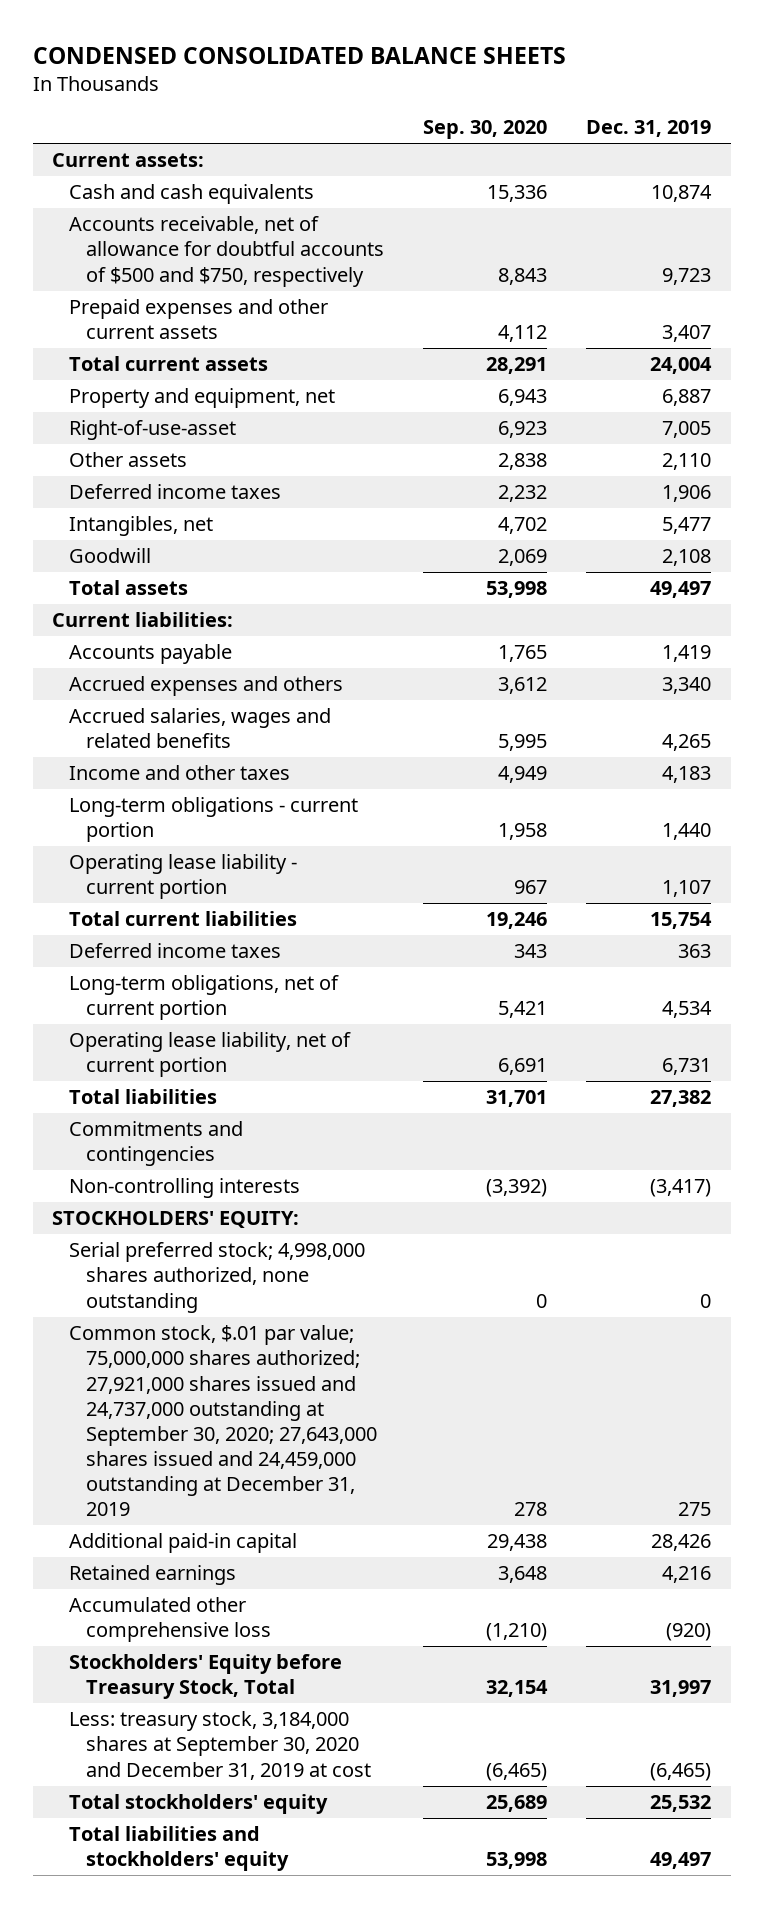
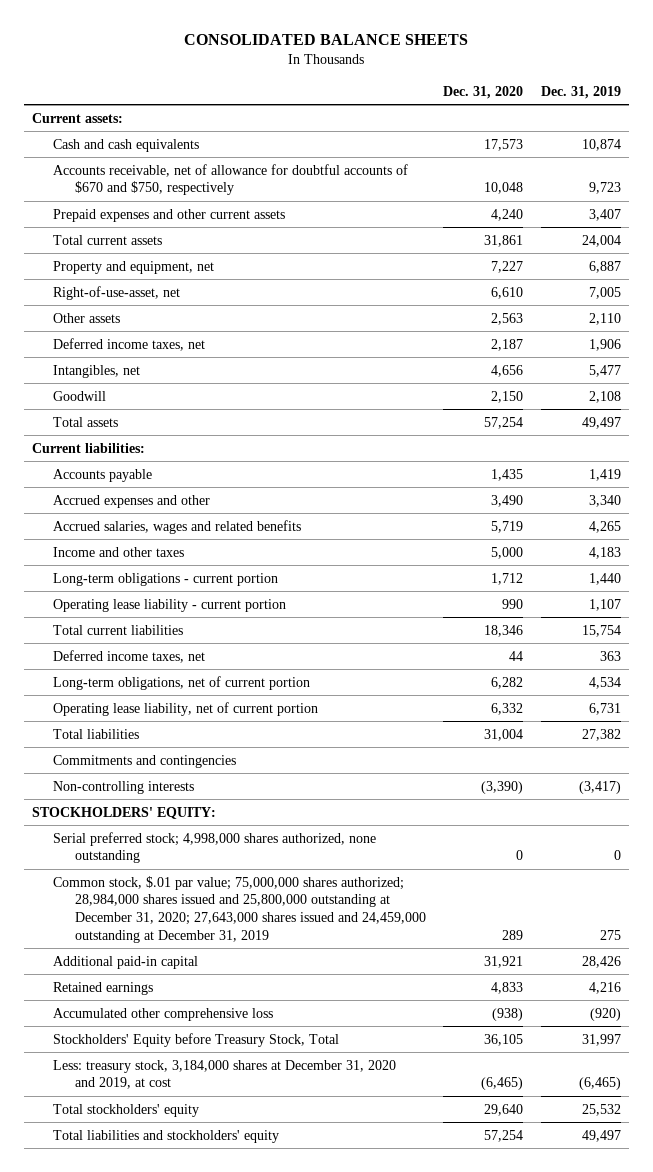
[32,46,566,64] CONDENSED CONSOLIDATED BALANCE SHEETS -> [184,34,469,46] CONSOLIDATED BALANCE SHEETS
[422,120,547,140] Sep. 30, 2020 -> none
none -> [443,85,524,99] Dec. 31, 2020
[68,216,384,287] Accounts receivable, net of allowance for doubtful accounts of $500 and $750, respectively -> [53,163,409,196] Accounts receivable, net of allowance for doubtful accounts of $670 and $750, respectively
[68,420,236,441] Right-of-use-asset -> [53,285,181,300] Right-of-use-asset, net
[68,484,281,500] Deferred income taxes -> [53,337,206,351] Deferred income taxes, net
[68,676,343,697] Accrued expenses and others -> [53,494,211,508] Accrued expenses and other
[68,943,281,959] Deferred income taxes -> [53,649,206,663] Deferred income taxes, net
[68,1325,377,1517] Common stock, $.01 par value; 75,000,000 shares authorized; 27,921,000 shares issued and 24,737,000 outstanding at September 30, 2020; 27,643,000 shares issued and 24,459,000 outstanding at December 31, 2019 -> [53,875,426,943] Common stock, $.01 par value; 75,000,000 shares authorized; 28,984,000 shares issued and 25,800,000 outstanding at December 31, 2020; 27,643,000 shares issued and 24,459,000 outstanding at December 31, 2019
[68,1711,371,1780] Less: treasury stock, 3,184,000 shares at September 30, 2020 and December 31, 2019 at cost -> [53,1059,397,1090] Less: treasury stock, 3,184,000 shares at December 31, 2020 and 2019, at cost

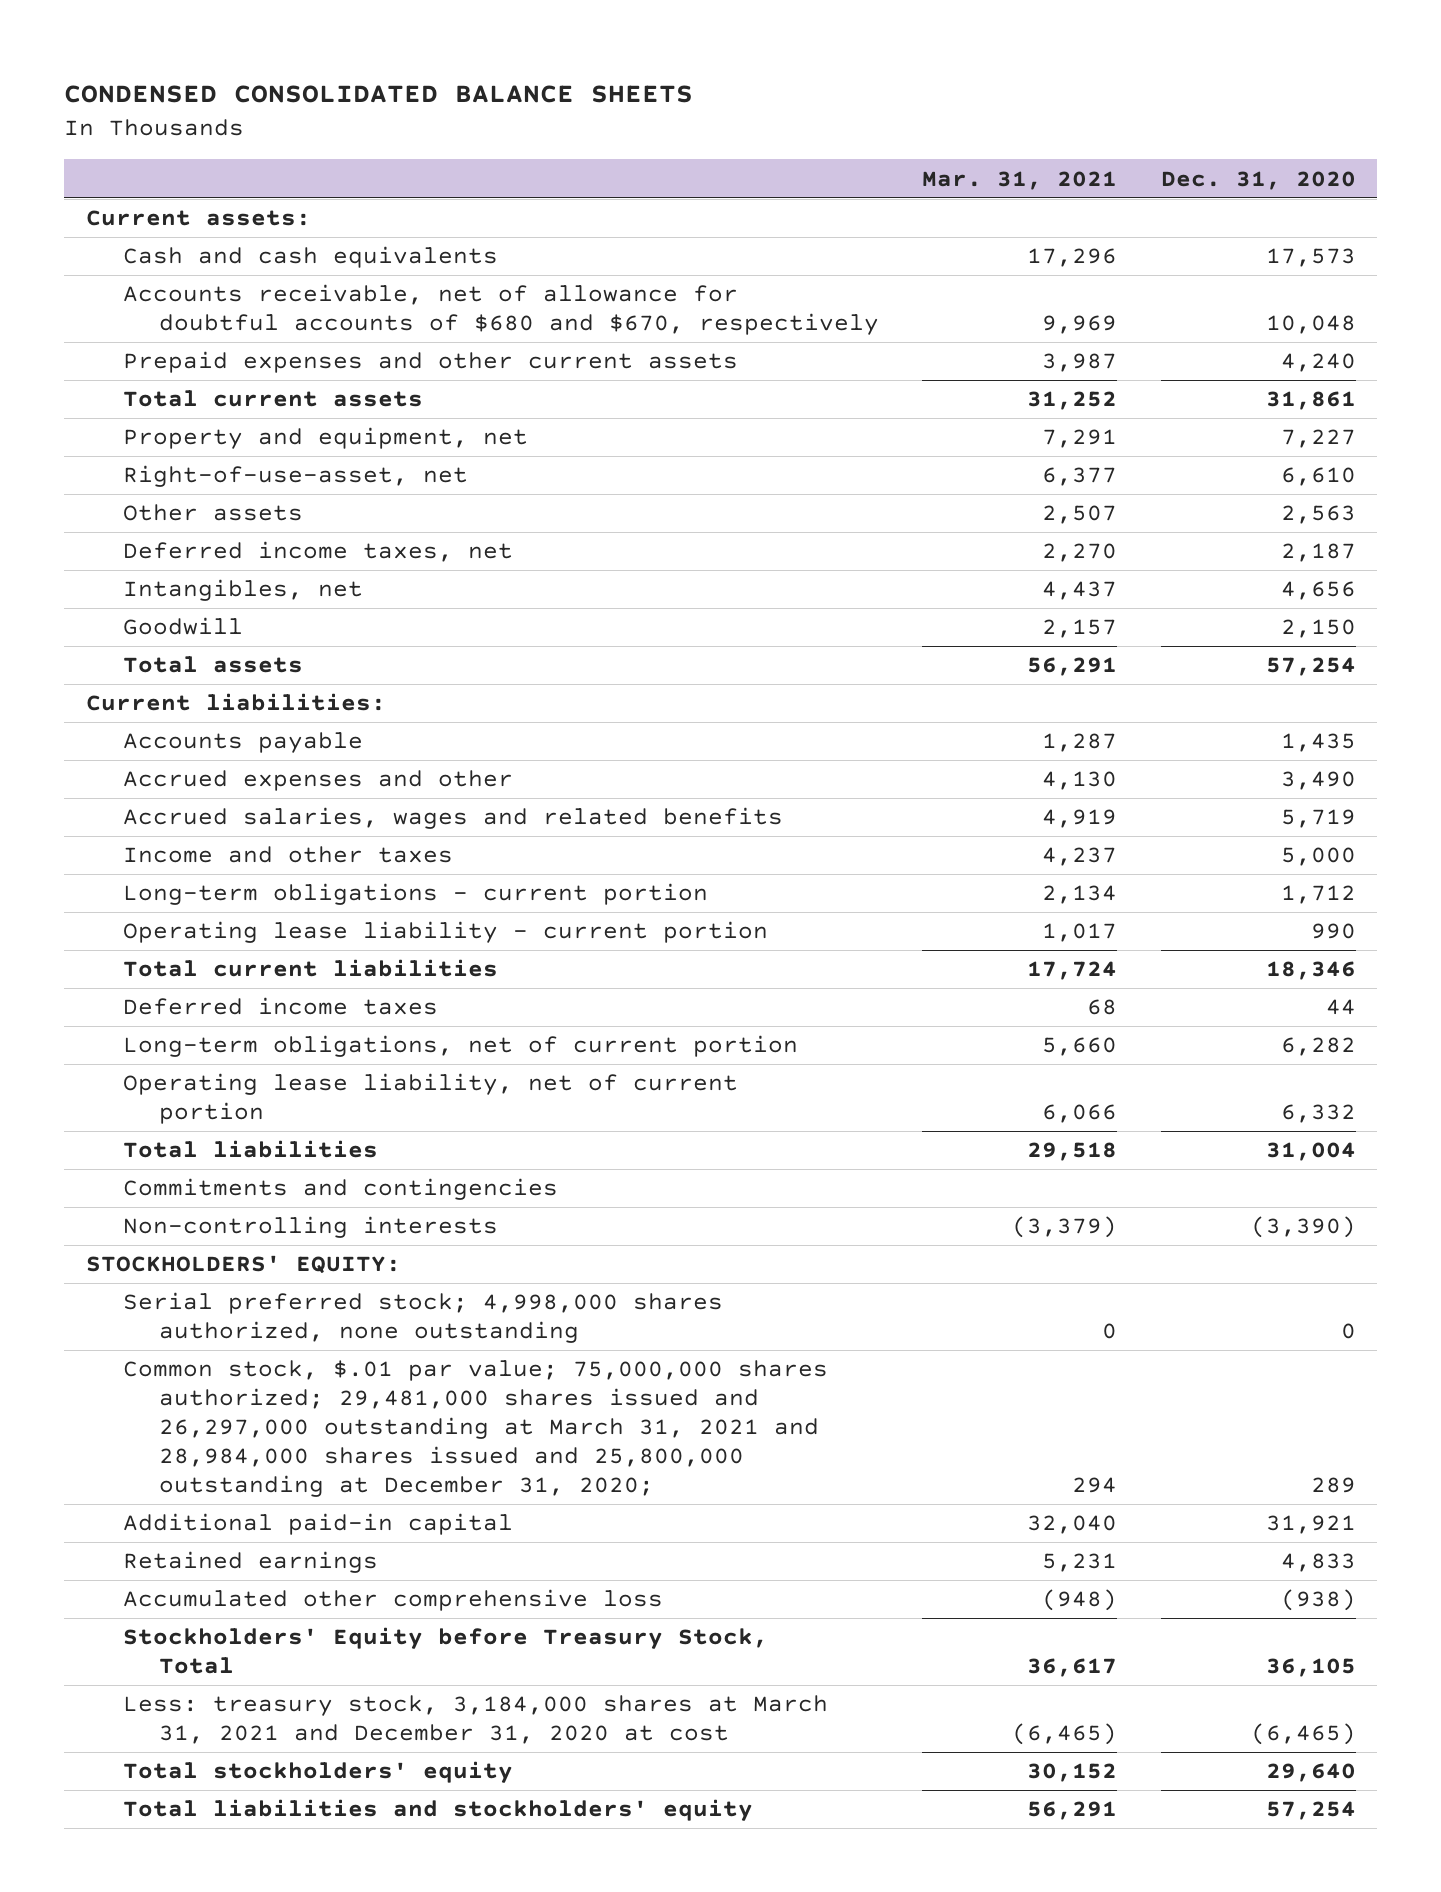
[184,34,469,46] CONSOLIDATED BALANCE SHEETS -> [64,85,694,104] CONDENSED CONSOLIDATED BALANCE SHEETS
[540,85,621,99] Dec. 31, 2019 -> none
none -> [922,170,1118,190] Mar. 31, 2021
[53,163,409,196] Accounts receivable, net of allowance for doubtful accounts of $670 and $750, respectively -> [122,284,880,336] Accounts receivable, net of allowance for doubtful accounts of $680 and $670, respectively
[53,649,206,663] Deferred income taxes, net -> [122,997,438,1016] Deferred income taxes
[53,875,426,943] Common stock, $.01 par value; 75,000,000 shares authorized; 28,984,000 shares issued and 25,800,000 outstanding at December 31, 2020; 27,643,000 shares issued and 24,459,000 outstanding at December 31, 2019 -> [122,1360,828,1497] Common stock, $.01 par value; 75,000,000 shares authorized; 29,481,000 shares issued and 26,297,000 outstanding at March 31, 2021 and 28,984,000 shares issued and 25,800,000 outstanding at December 31, 2020;
[53,1059,397,1090] Less: treasury stock, 3,184,000 shares at December 31, 2020 and 2019, at cost -> [122,1695,828,1745] Less: treasury stock, 3,184,000 shares at March 31, 2021 and December 31, 2020 at cost

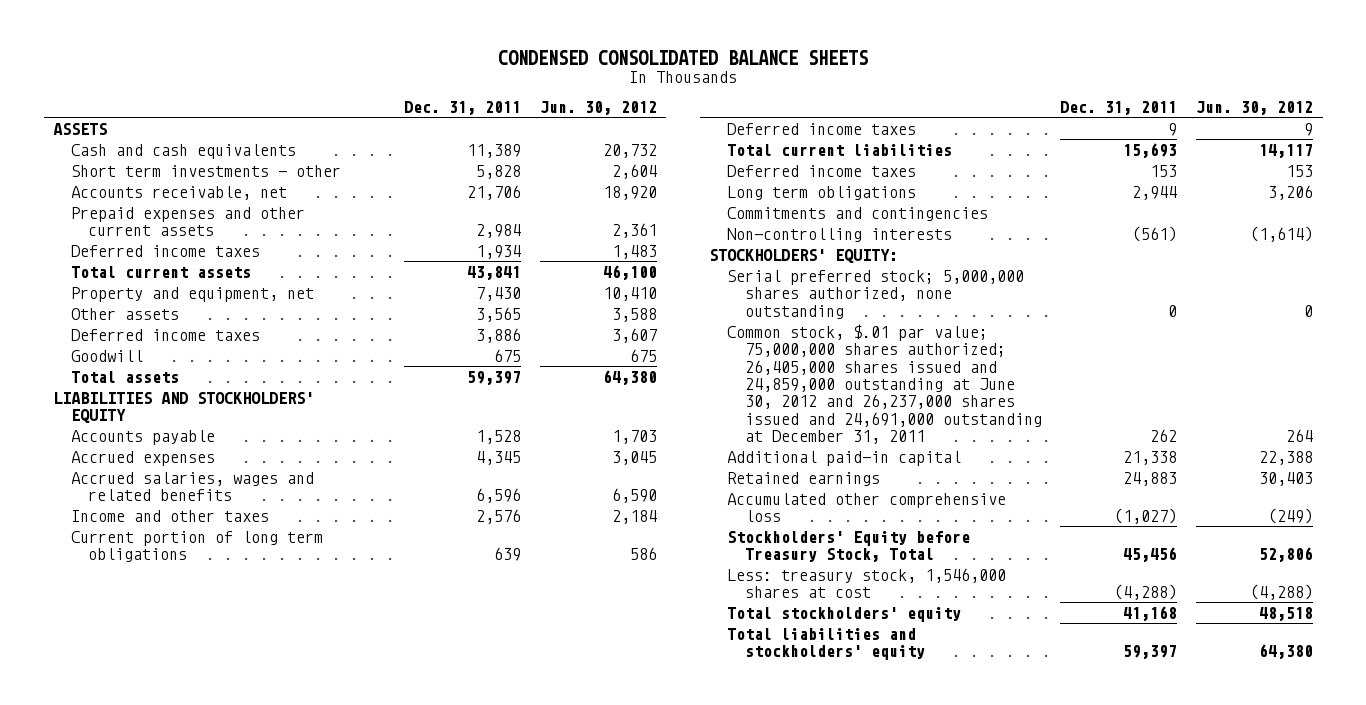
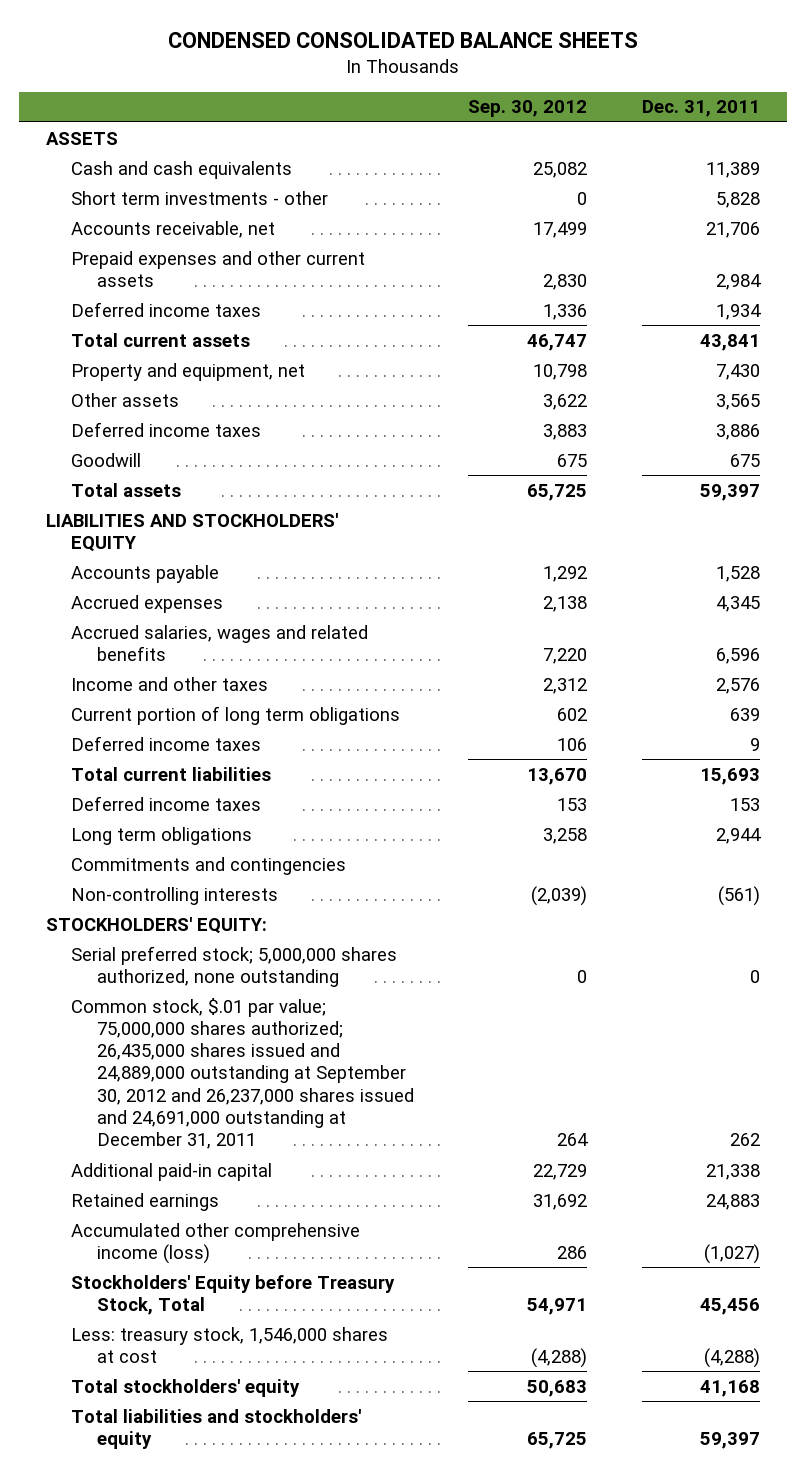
[539,101,657,116] Jun. 30, 2012 -> none
none -> [468,100,588,118] Sep. 30, 2012
[726,323,1042,444] Common stock, $.01 par value; 75,000,000 shares authorized; 26,405,000 shares issued and 24,859,000 outstanding at June 30, 2012 and 26,237,000 shares issued and 24,691,000 outstanding at December 31, 2011 -> [71,997,414,1150] Common stock, $.01 par value; 75,000,000 shares authorized; 26,435,000 shares issued and 24,889,000 outstanding at September 30, 2012 and 26,237,000 shares issued and 24,691,000 outstanding at December 31, 2011
[726,492,1006,523] Accumulated other comprehensive loss -> [71,1222,361,1264] Accumulated other comprehensive income (loss)

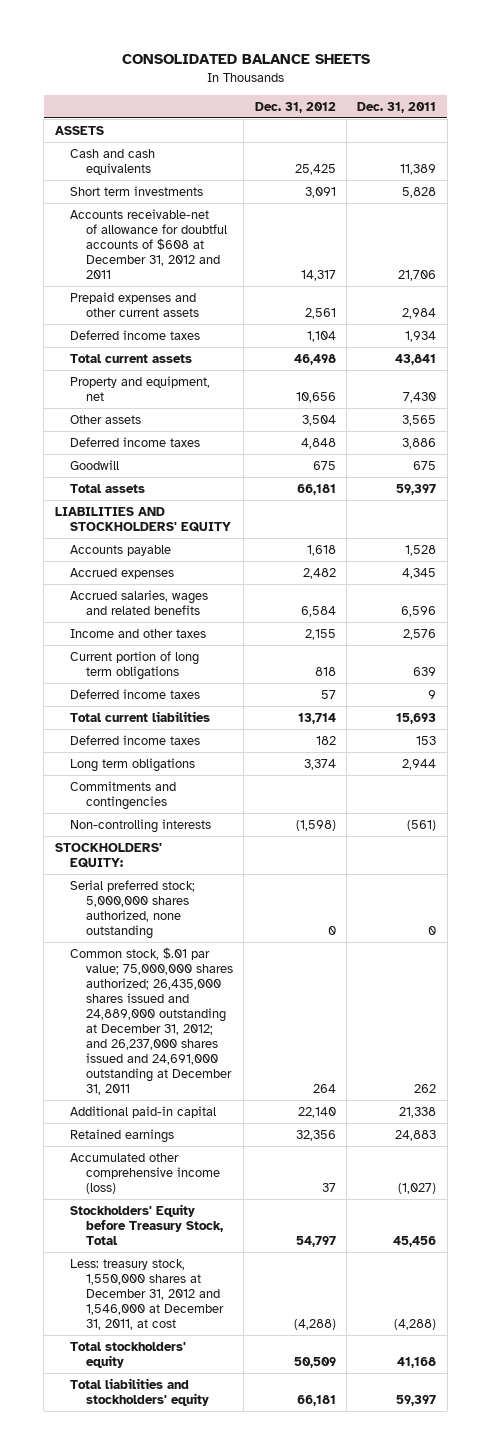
[167,31,638,48] CONDENSED CONSOLIDATED BALANCE SHEETS -> [121,54,370,65] CONSOLIDATED BALANCE SHEETS
[468,100,588,118] Sep. 30, 2012 -> none
none -> [254,101,336,113] Dec. 31, 2012
[71,190,329,205] Short term investments - other -> [70,185,204,196] Short term investments
[71,220,276,238] Accounts receivable, net -> [70,208,227,280] Accounts receivable-net of allowance for doubtful accounts of $608 at December 31, 2012 and 2011
[71,997,414,1150] Common stock, $.01 par value; 75,000,000 shares authorized; 26,435,000 shares issued and 24,889,000 outstanding at September 30, 2012 and 26,237,000 shares issued and 24,691,000 outstanding at December 31, 2011 -> [70,946,233,1096] Common stock, $.01 par value; 75,000,000 shares authorized; 26,435,000 shares issued and 24,889,000 outstanding at December 31, 2012; and 26,237,000 shares issued and 24,691,000 outstanding at December 31, 2011
[71,1326,389,1363] Less: treasury stock, 1,546,000 shares at cost -> [70,1258,224,1331] Less: treasury stock, 1,550,000 shares at December 31, 2012 and 1,546,000 at December 31, 2011, at cost

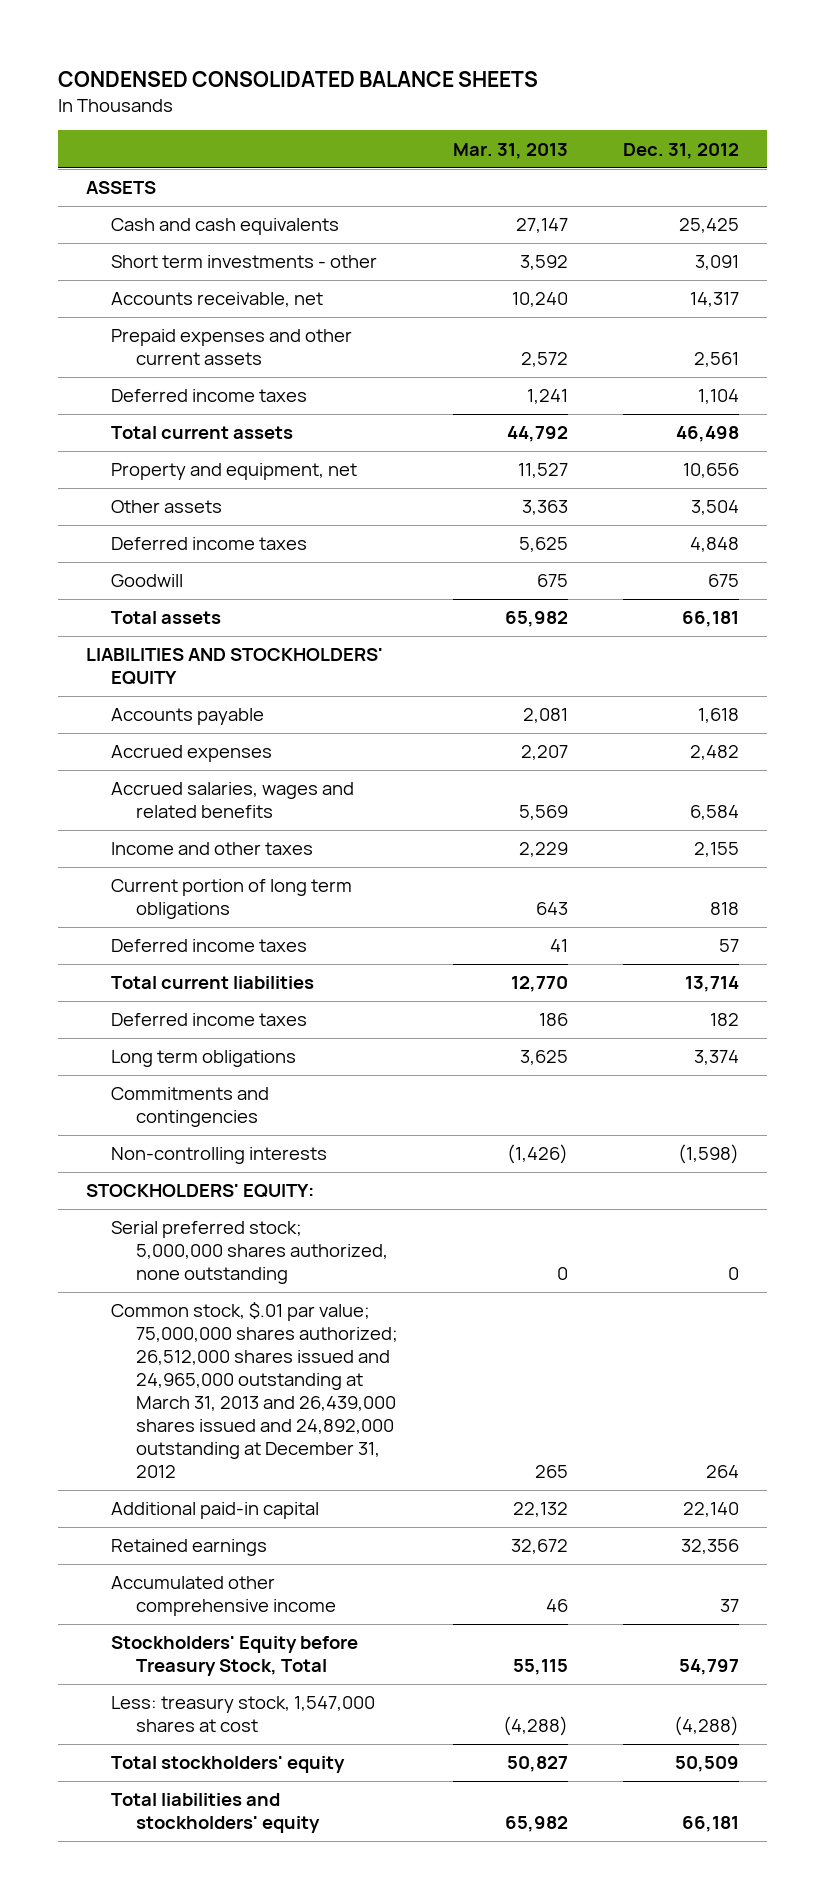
[121,54,370,65] CONSOLIDATED BALANCE SHEETS -> [58,70,539,87] CONDENSED CONSOLIDATED BALANCE SHEETS
[357,101,437,113] Dec. 31, 2011 -> none
none -> [453,142,569,159] Mar. 31, 2013
[70,185,204,196] Short term investments -> [111,255,378,269] Short term investments - other
[70,208,227,280] Accounts receivable-net of allowance for doubtful accounts of $608 at December 31, 2012 and 2011 -> [111,292,324,308] Accounts receivable, net
[70,946,233,1096] Common stock, $.01 par value; 75,000,000 shares authorized; 26,435,000 shares issued and 24,889,000 outstanding at December 31, 2012; and 26,237,000 shares issued and 24,691,000 outstanding at December 31, 2011 -> [111,1302,399,1479] Common stock, $.01 par value; 75,000,000 shares authorized; 26,512,000 shares issued and 24,965,000 outstanding at March 31, 2013 and 26,439,000 shares issued and 24,892,000 outstanding at December 31, 2012
[70,1152,220,1195] Accumulated other comprehensive income (loss) -> [111,1576,337,1617] Accumulated other comprehensive income
[70,1258,224,1331] Less: treasury stock, 1,550,000 shares at December 31, 2012 and 1,546,000 at December 31, 2011, at cost -> [111,1696,376,1733] Less: treasury stock, 1,547,000 shares at cost

